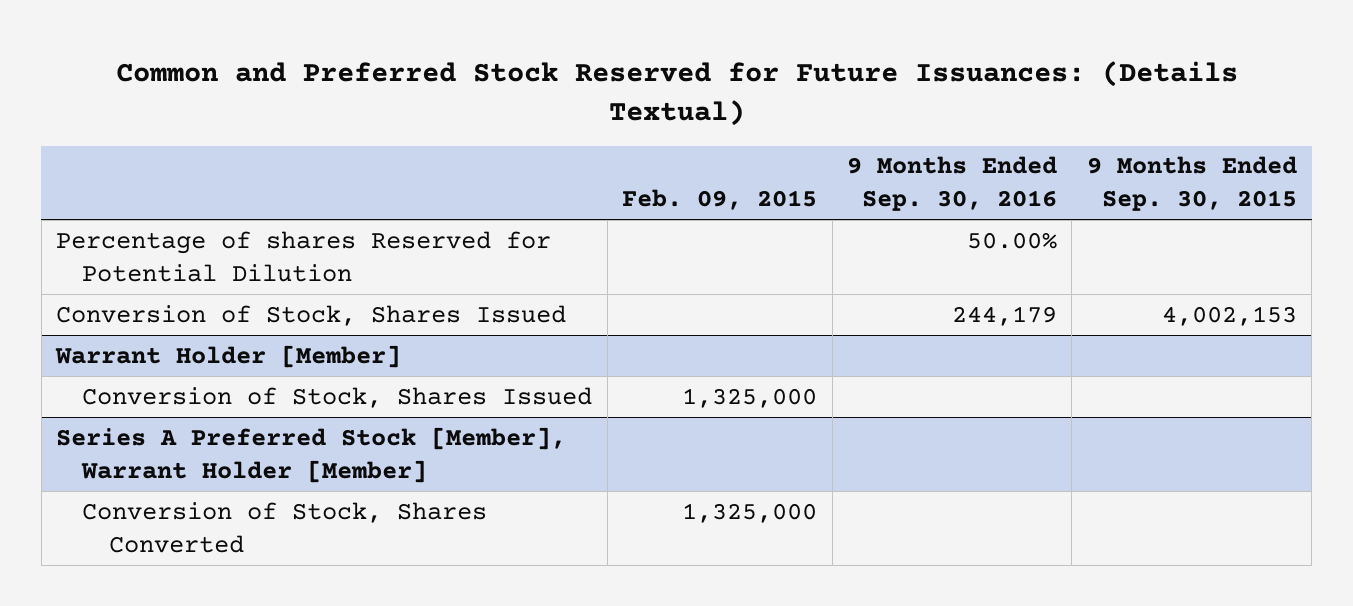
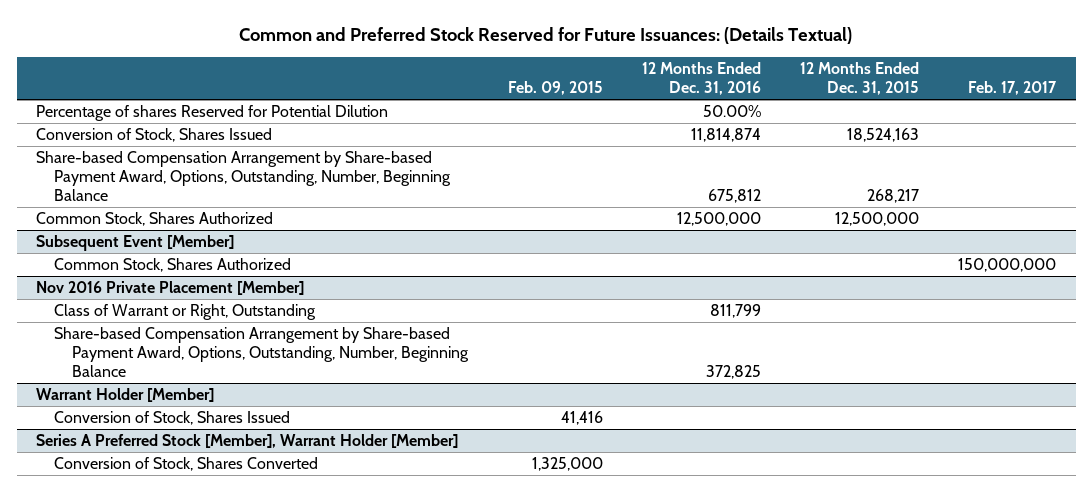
[847,156,1058,212] 9 Months Ended Sep. 30, 2016 -> none
[1086,156,1297,212] 9 Months Ended Sep. 30, 2015 -> none
none -> [641,62,761,96] 12 Months Ended Dec. 31, 2016
none -> [800,62,920,96] 12 Months Ended Dec. 31, 2015
none -> [968,81,1058,96] Feb. 17, 2017
none -> [36,151,452,201] Share-based Compensation Arrangement by Share-based Payment Award, Options, Outstanding, Number, Beginning Balance
none -> [36,212,274,227] Common Stock, Shares Authorized
none -> [36,235,235,252] Subsequent Event [Member]
none -> [54,258,292,273] Common Stock, Shares Authorized
none -> [36,281,305,296] Nov 2016 Private Placement [Member]
none -> [54,304,317,321] Class of Warrant or Right, Outstanding
none -> [54,327,470,377] Share-based Compensation Arrangement by Share-based Payment Award, Options, Outstanding, Number, Beginning Balance
[682,387,818,408] 1,325,000 -> [560,411,603,426] 41,416

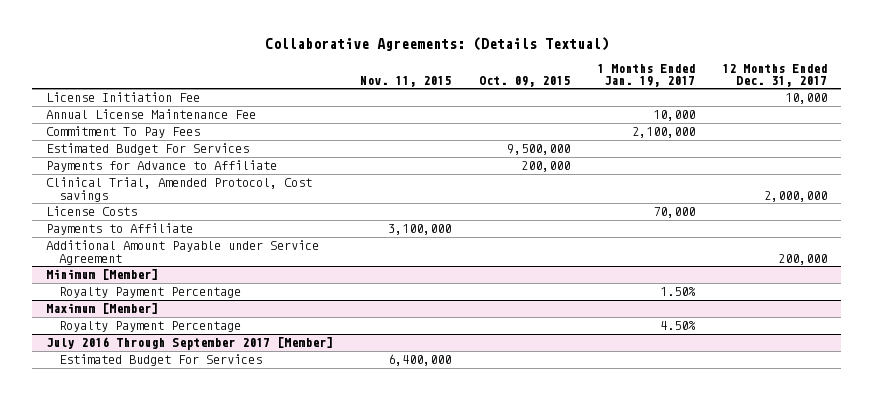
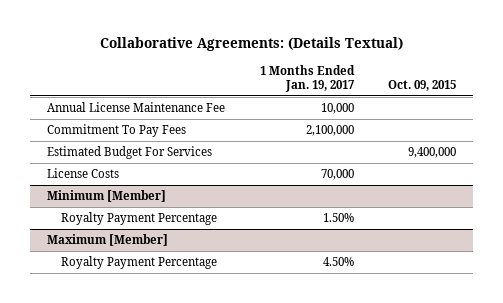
[360,75,452,87] Nov. 11, 2015 -> none
[722,63,828,87] 12 Months Ended Dec. 31, 2017 -> none
[46,92,201,103] License Initiation Fee -> none
[46,160,278,173] Payments for Advance to Affiliate -> none
[46,177,313,202] Clinical Trial, Amended Protocol, Cost savings -> none
[506,144,570,156] 9,500,000 -> [407,147,456,159] 9,400,000
[46,223,194,236] Payments to Affiliate -> none
[46,240,320,265] Additional Amount Payable under Service Agreement -> none
[46,337,334,351] July 2016 Through September 2017 [Member] -> none
[59,354,263,367] Estimated Budget For Services -> none

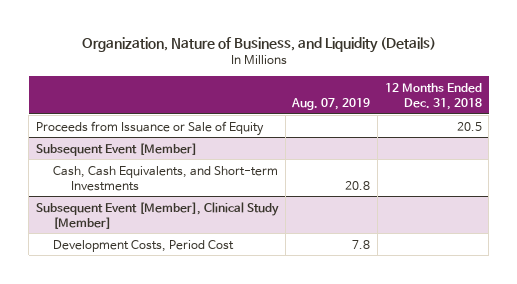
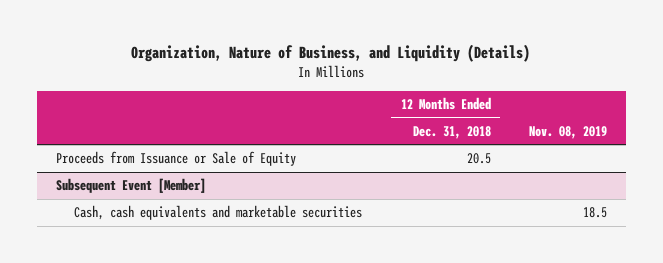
[291,97,371,110] Aug. 07, 2019 -> none
none -> [528,125,607,139] Nov. 08, 2019
[35,201,279,229] Subsequent Event [Member], Clinical Study [Member] -> none
[53,239,235,252] Development Costs, Period Cost -> none
[53,165,279,191] Cash, Cash Equivalents, and Short-term Investments -> [74,205,363,221] Cash, cash equivalents and marketable securities

